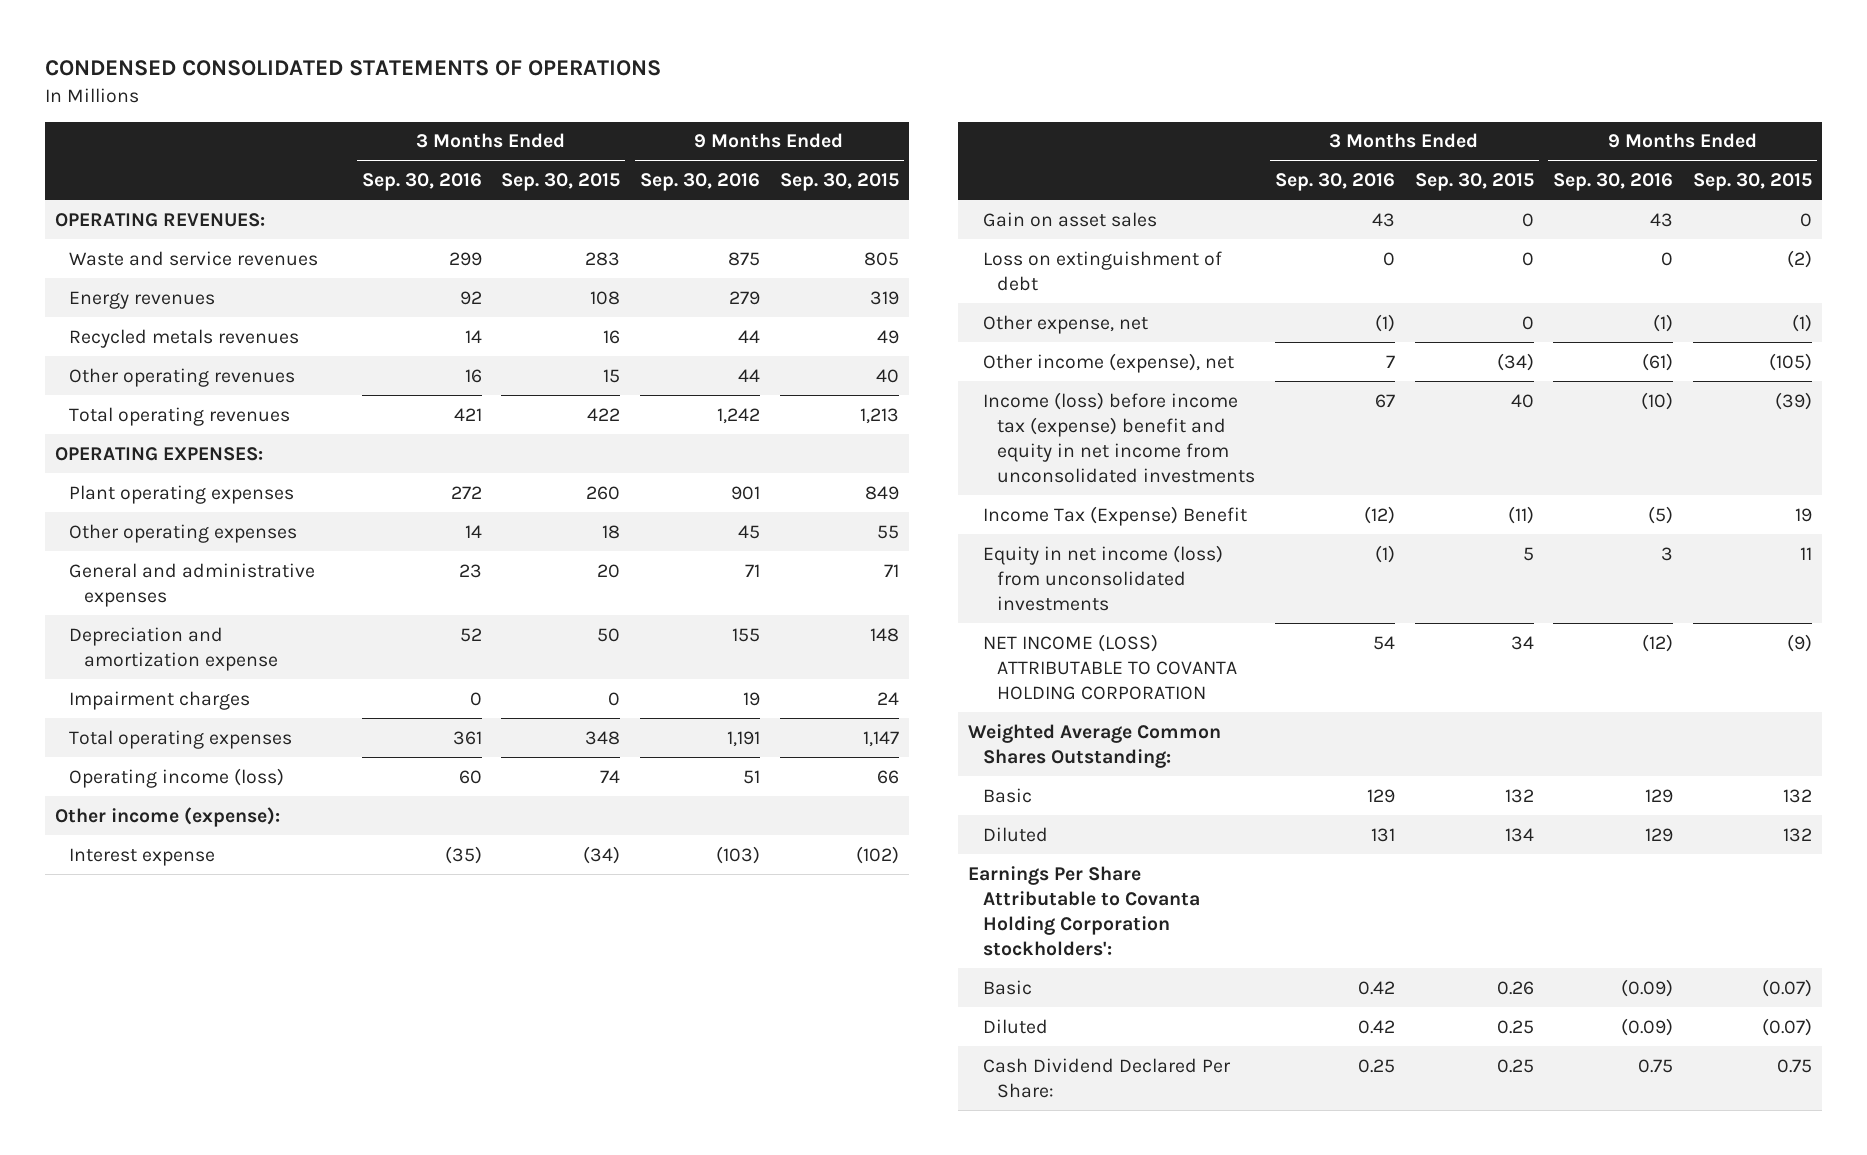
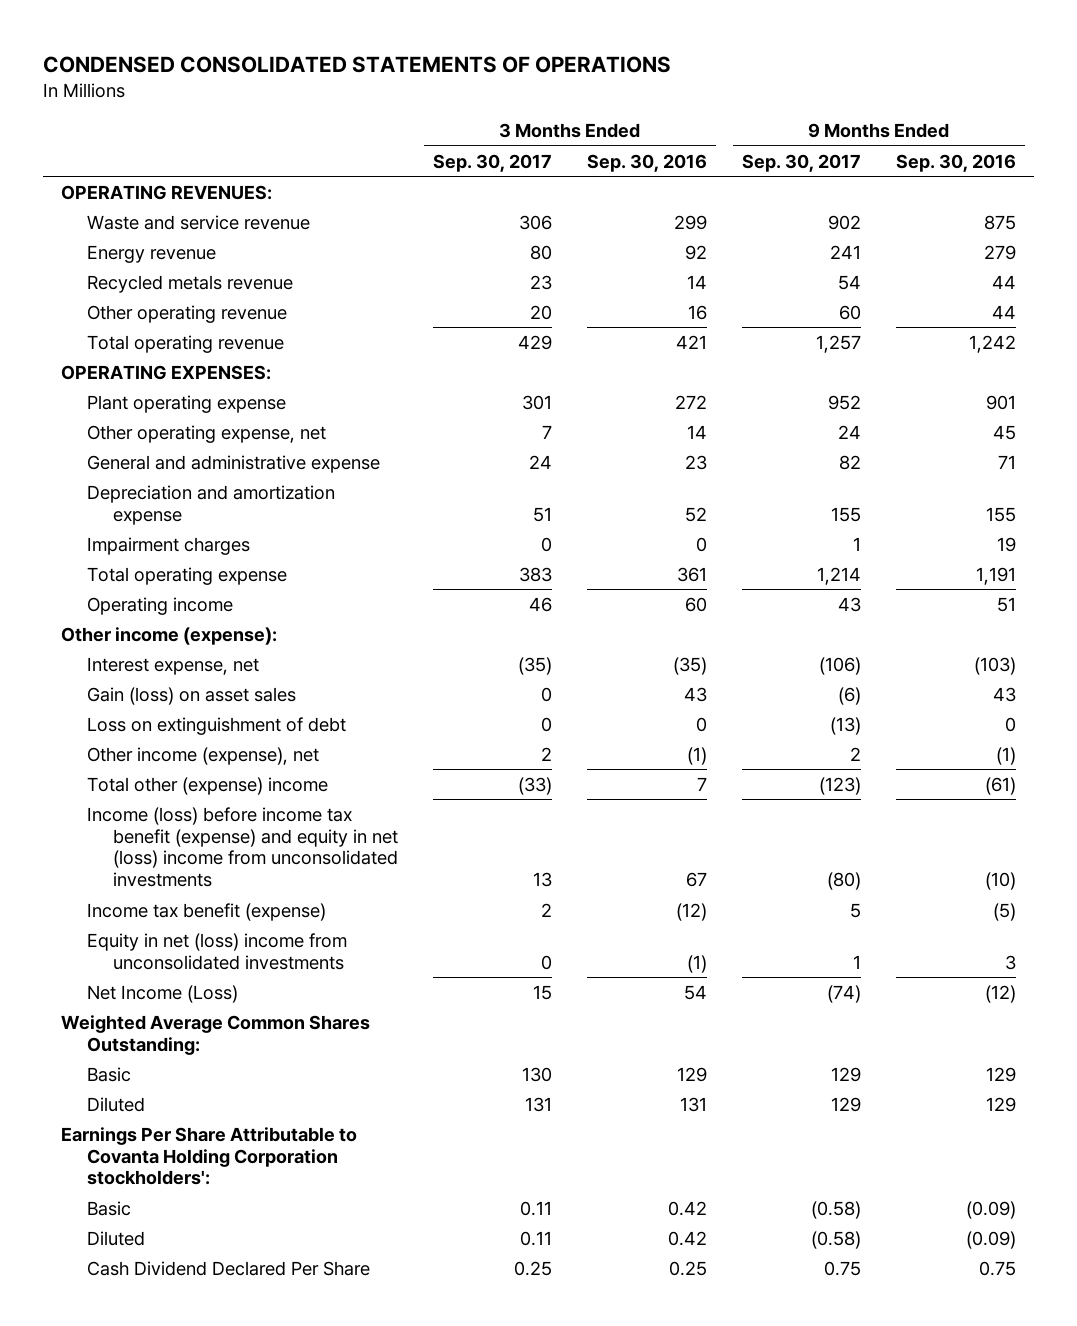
[501,173,621,192] Sep. 30, 2015 -> none
[779,173,899,192] Sep. 30, 2015 -> none
none -> [432,153,552,172] Sep. 30, 2017
none -> [742,153,862,172] Sep. 30, 2017
[69,250,319,266] Waste and service revenues -> [86,214,310,230] Waste and service revenue
[69,290,216,309] Energy revenues -> [86,244,216,263] Energy revenue
[69,328,300,348] Recycled metals revenues -> [86,274,293,293] Recycled metals revenue
[69,367,296,387] Other operating revenues -> [86,304,287,323] Other operating revenue
[69,406,291,426] Total operating revenues -> [86,334,284,353] Total operating revenue
[69,484,295,504] Plant operating expenses -> [86,394,286,413] Plant operating expense
[69,523,298,543] Other operating expenses -> [86,424,326,443] Other operating expense, net
[69,562,316,607] General and administrative expenses -> [86,454,380,473] General and administrative expense
[69,729,293,749] Total operating expenses -> [86,566,287,585] Total operating expense
[69,767,285,788] Operating income (loss) -> [86,596,233,615] Operating income
[69,847,216,866] Interest expense -> [86,656,259,675] Interest expense, net
[982,211,1157,227] Gain on asset sales -> [86,686,296,705] Gain (loss) on asset sales
[982,314,1148,334] Other expense, net -> none
[1385,354,1395,368] 7 -> [687,746,708,765] (1)
[1642,352,1674,371] (61) -> [996,746,1017,765] (1)
none -> [86,776,328,795] Total other (expense) income
[982,391,1256,483] Income (loss) before income tax (expense) benefit and equity in net income from unconsolidated investments -> [86,806,398,888] Income (loss) before income tax benefit (expense) and equity in net (loss) income from unconsolidated investments
[982,505,1247,526] Income Tax (Expense) Benefit -> [86,902,326,921] Income tax benefit (expense)
[982,544,1223,611] Equity in net income (loss) from unconsolidated investments -> [86,932,347,970] Equity in net (loss) income from unconsolidated investments
[982,633,1238,700] NET INCOME (LOSS) ATTRIBUTABLE TO COVANTA HOLDING CORPORATION -> [86,984,238,1003] Net Income (Loss)
[982,1057,1231,1098] Cash Dividend Declared Per Share: -> [86,1260,370,1276] Cash Dividend Declared Per Share

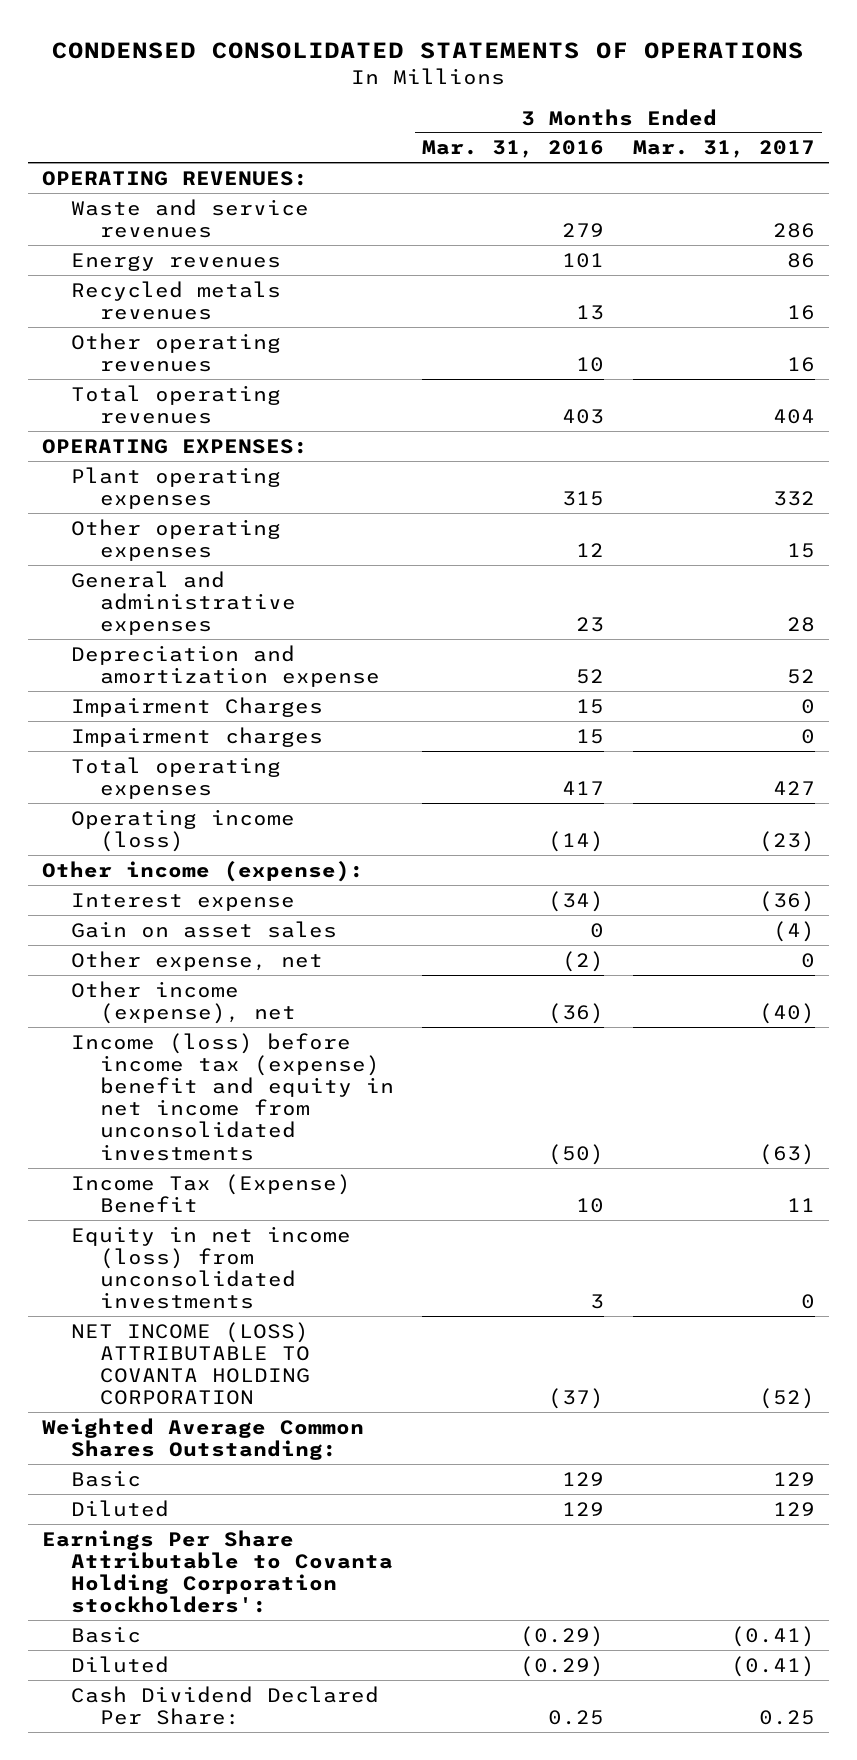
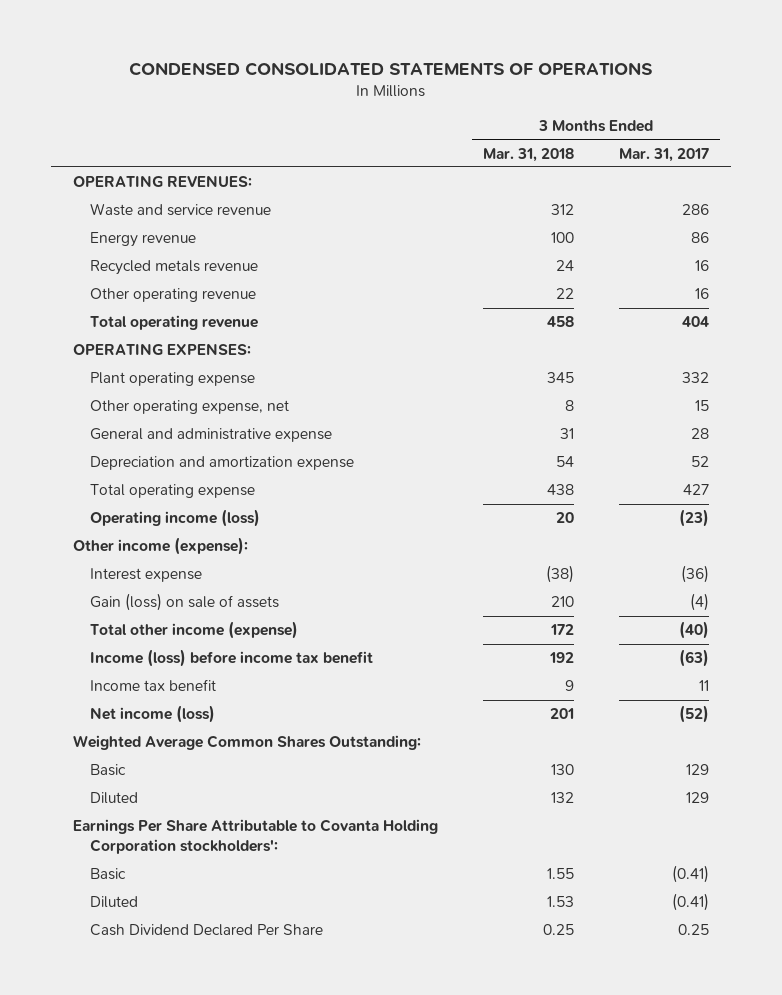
[422,140,605,159] Mar. 31, 2016 -> none
none -> [482,147,574,162] Mar. 31, 2018
[70,198,309,238] Waste and service revenues -> [89,203,271,217] Waste and service revenue
[70,252,281,271] Energy revenues -> [89,232,196,248] Energy revenue
[70,280,281,320] Recycled metals revenues -> [89,260,258,276] Recycled metals revenue
[70,332,281,372] Other operating revenues -> [89,288,256,303] Other operating revenue
[70,384,281,424] Total operating revenues -> [89,315,258,331] Total operating revenue
[70,466,281,509] Plant operating expenses -> [89,372,255,387] Plant operating expense
[70,518,281,561] Other operating expenses -> [89,400,289,415] Other operating expense, net
[70,570,296,636] General and administrative expenses -> [89,428,332,443] General and administrative expense
[70,696,323,717] Impairment Charges -> none
[70,726,323,747] Impairment charges -> none
[70,756,281,799] Total operating expenses -> [89,484,255,499] Total operating expense
[70,950,323,971] Other expense, net -> none
[70,1225,351,1310] Equity in net income (loss) from unconsolidated investments -> none
[70,920,337,938] Gain on asset sales -> [89,593,279,612] Gain (loss) on sale of assets
[70,980,296,1024] Other income (expense), net -> [89,621,298,640] Total other income (expense)
[70,1032,394,1161] Income (loss) before income tax (expense) benefit and equity in net income from unconsolidated investments -> [89,649,373,668] Income (loss) before income tax benefit
[70,1173,351,1213] Income Tax (Expense) Benefit -> [89,679,216,692] Income tax benefit
[70,1321,310,1406] NET INCOME (LOSS) ATTRIBUTABLE TO COVANTA HOLDING CORPORATION -> [89,705,215,724] Net income (loss)
[70,1685,379,1725] Cash Dividend Declared Per Share: -> [89,924,323,937] Cash Dividend Declared Per Share

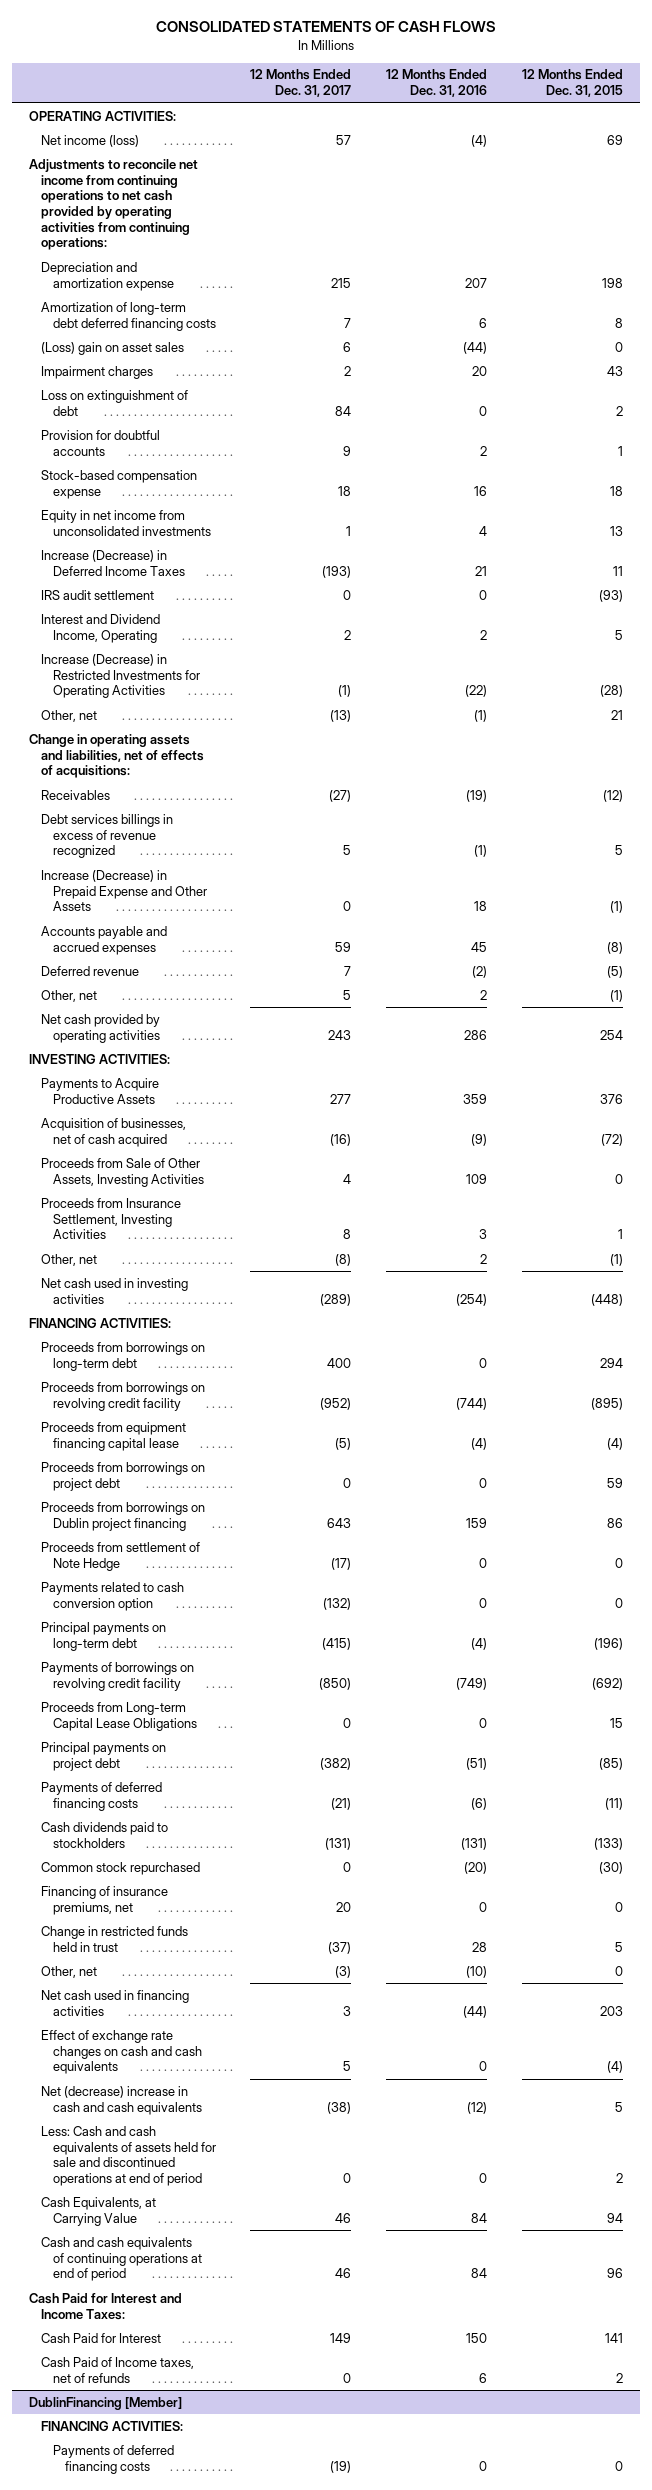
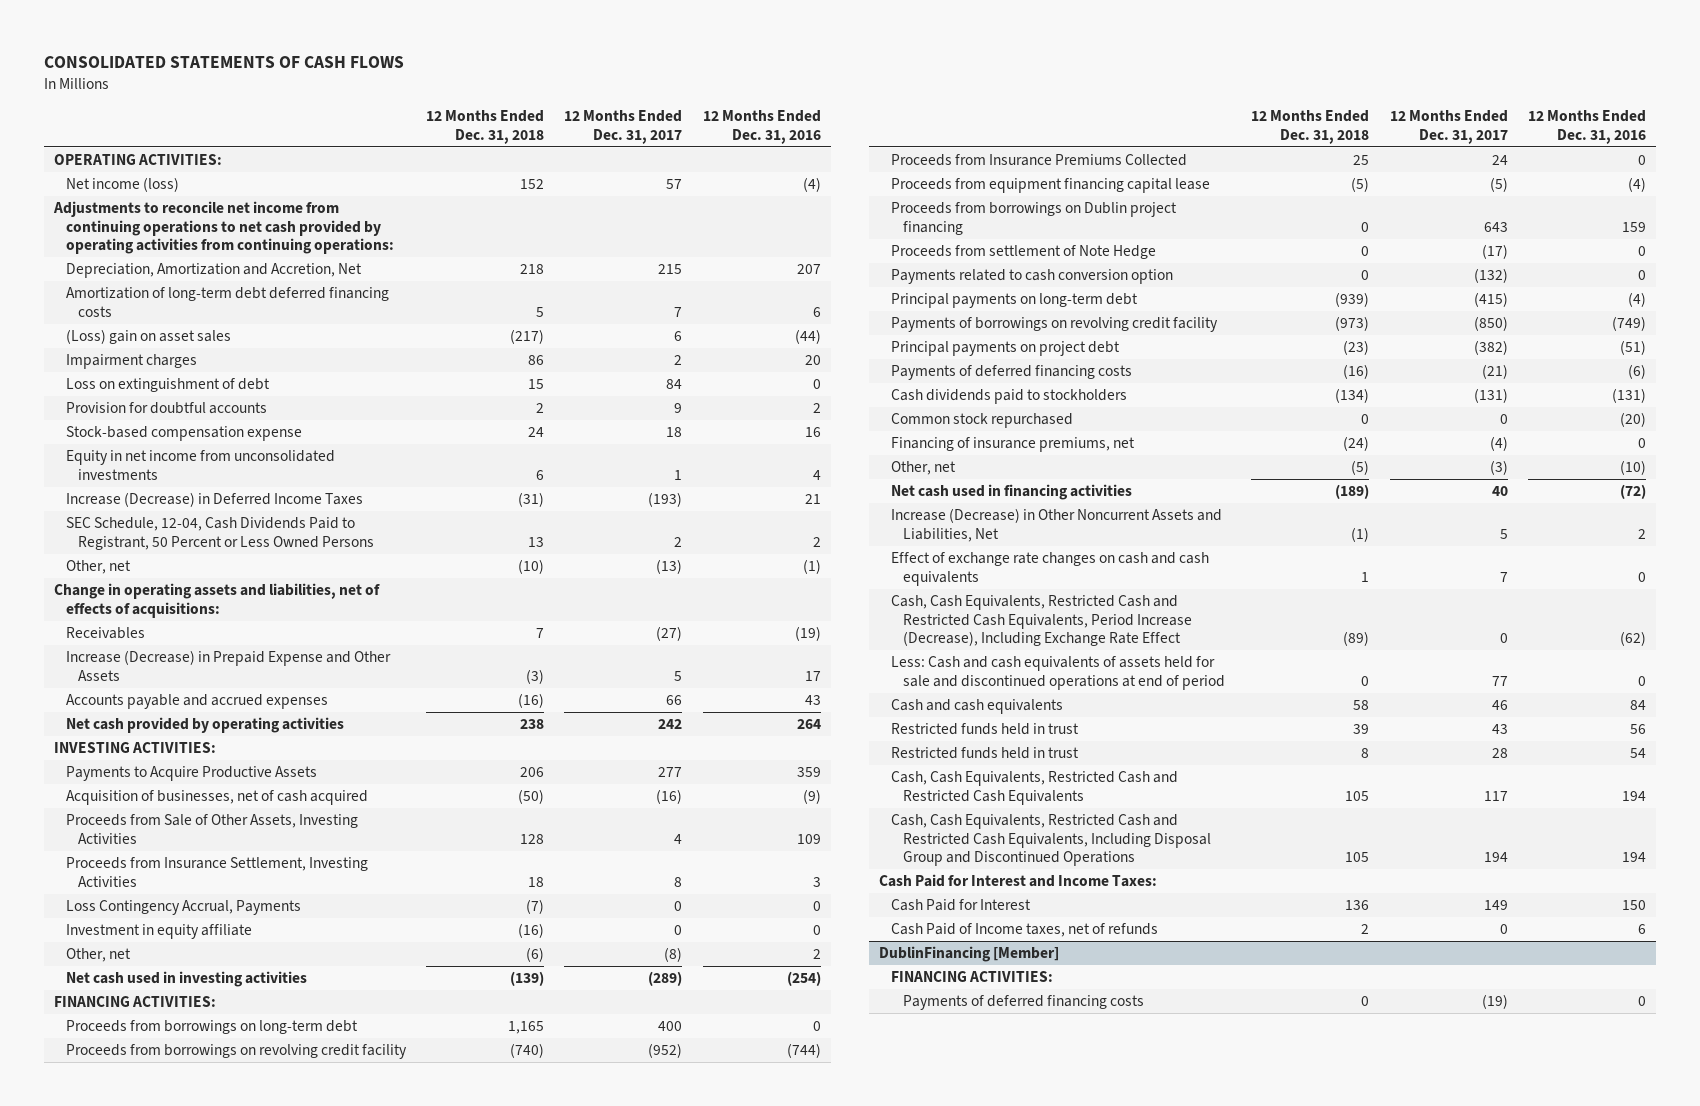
[522,69,624,98] 12 Months Ended Dec. 31, 2015 -> none
none -> [426,110,545,144] 12 Months Ended Dec. 31, 2018
[40,261,174,291] Depreciation and amortization expense -> [65,263,362,279] Depreciation, Amortization and Accretion, Net
[40,589,154,600] IRS audit settlement -> none
[40,613,160,643] Interest and Dividend Income, Operating -> none
[40,653,200,699] Increase (Decrease) in Restricted Investments for Operating Activities -> none
none -> [65,517,374,550] SEC Schedule, 12-04, Cash Dividends Paid to Registrant, 50 Percent or Less Owned Persons
[40,813,173,859] Debt services billings in excess of revenue recognized -> none
[40,965,139,976] Deferred revenue -> none
[40,989,97,1002] Other, net -> none
[343,901,352,912] 0 -> [674,670,683,681] 5
[474,901,488,912] 18 -> [804,670,821,681] 17
[335,941,352,952] 59 -> [666,695,683,706] 66
[471,941,488,952] 45 -> [804,695,821,706] 43
[328,1029,352,1040] 243 -> [658,719,683,730] 242
[464,1029,488,1040] 286 -> [796,719,821,730] 264
none -> [65,900,301,916] Loss Contingency Accrual, Payments
none -> [65,924,252,940] Investment in equity affiliate
none -> [891,154,1188,167] Proceeds from Insurance Premiums Collected
[40,1461,205,1491] Proceeds from borrowings on project debt -> none
[40,1701,197,1731] Proceeds from Long-term Capital Lease Obligations -> none
[40,1925,188,1952] Change in restricted funds held in trust -> none
[336,1901,352,1912] 20 -> [1489,436,1508,452] (4)
[40,2085,202,2115] Net (decrease) increase in cash and cash equivalents -> none
[40,2196,156,2226] Cash Equivalents, at Carrying Value -> none
[343,2005,352,2016] 3 -> [1491,486,1508,497] 40
[463,2005,488,2018] (44) -> [1619,484,1646,500] (72)
none -> [891,508,1223,542] Increase (Decrease) in Other Noncurrent Assets and Liabilities, Net
[343,2061,352,2072] 5 -> [1499,571,1508,582] 7
none -> [891,595,1192,647] Cash, Cash Equivalents, Restricted Cash and Restricted Cash Equivalents, Period Increase (Decrease), Including Exchange Rate Effect
[343,2173,352,2184] 0 -> [1491,675,1508,686] 77
[40,2236,202,2282] Cash and cash equivalents of continuing operations at end of period -> [891,699,1064,715] Cash and cash equivalents
none -> [891,723,1080,736] Restricted funds held in trust
none -> [891,747,1080,760] Restricted funds held in trust
none -> [891,771,1179,805] Cash, Cash Equivalents, Restricted Cash and Restricted Cash Equivalents
none -> [891,814,1211,867] Cash, Cash Equivalents, Restricted Cash and Restricted Cash Equivalents, Including Disposal Group and Discontinued Operations

